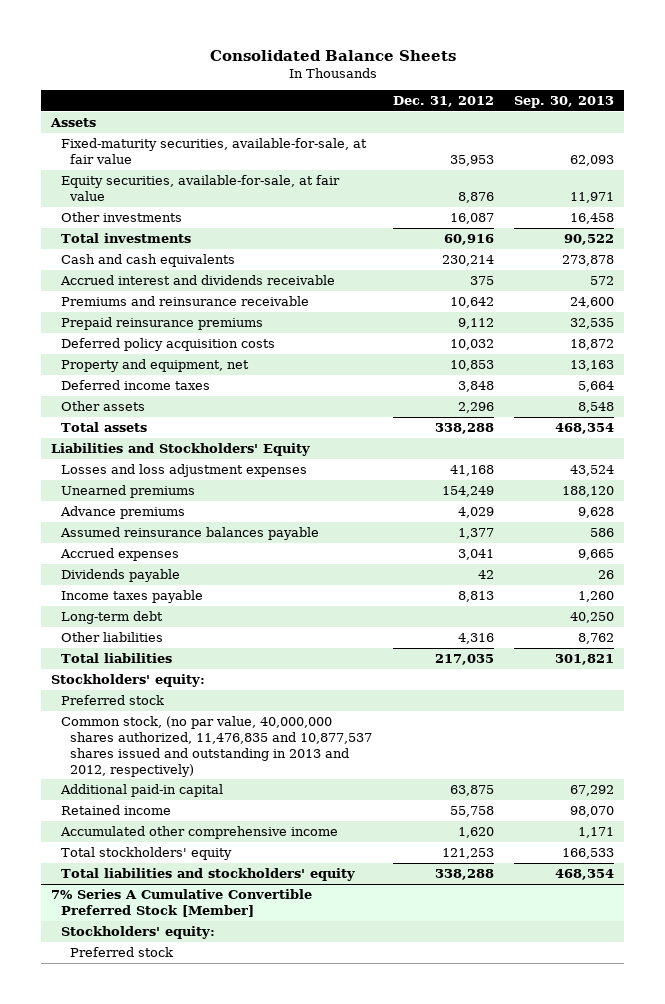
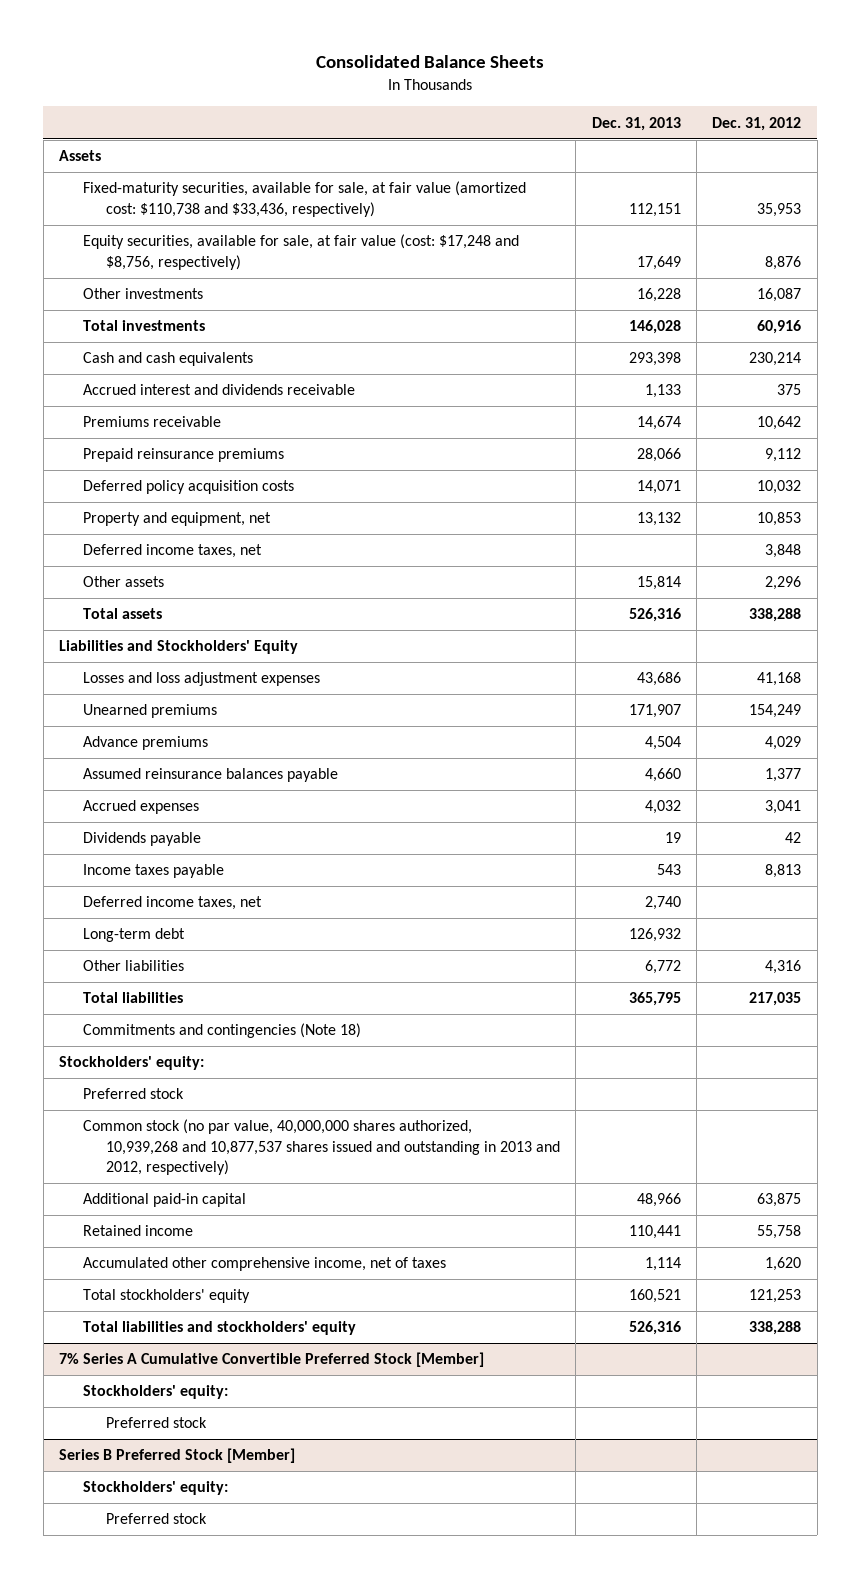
[513,96,614,109] Sep. 30, 2013 -> none
none -> [591,116,681,131] Dec. 31, 2013
[60,137,367,164] Fixed-maturity securities, available-for-sale, at fair value -> [82,181,526,217] Fixed-maturity securities, available for sale, at fair value (amortized cost: $110,738 and $33,436, respectively)
[60,174,340,201] Equity securities, available-for-sale, at fair value -> [82,234,519,270] Equity securities, available for sale, at fair value (cost: $17,248 and $8,756, respectively)
[60,295,309,306] Premiums and reinsurance receivable -> [82,416,221,428] Premiums receivable
[60,379,210,390] Deferred income taxes -> [82,544,262,559] Deferred income taxes, net
none -> [82,896,262,911] Deferred income taxes, net
none -> [82,1023,361,1039] Commitments and contingencies (Note 18)
[60,715,373,777] Common stock, (no par value, 40,000,000 shares authorized, 11,476,835 and 10,877,537 shares issued and outstanding in 2013 and 2012, respectively) -> [82,1119,561,1176] Common stock (no par value, 40,000,000 shares authorized, 10,939,268 and 10,877,537 shares issued and outstanding in 2013 and 2012, respectively)
[59,825,338,839] Accumulated other comprehensive income -> [82,1257,446,1272] Accumulated other comprehensive income, net of taxes
none -> [59,1448,296,1464] Series B Preferred Stock [Member]
none -> [82,1481,228,1496] Stockholders' equity:
none -> [106,1513,208,1525] Preferred stock

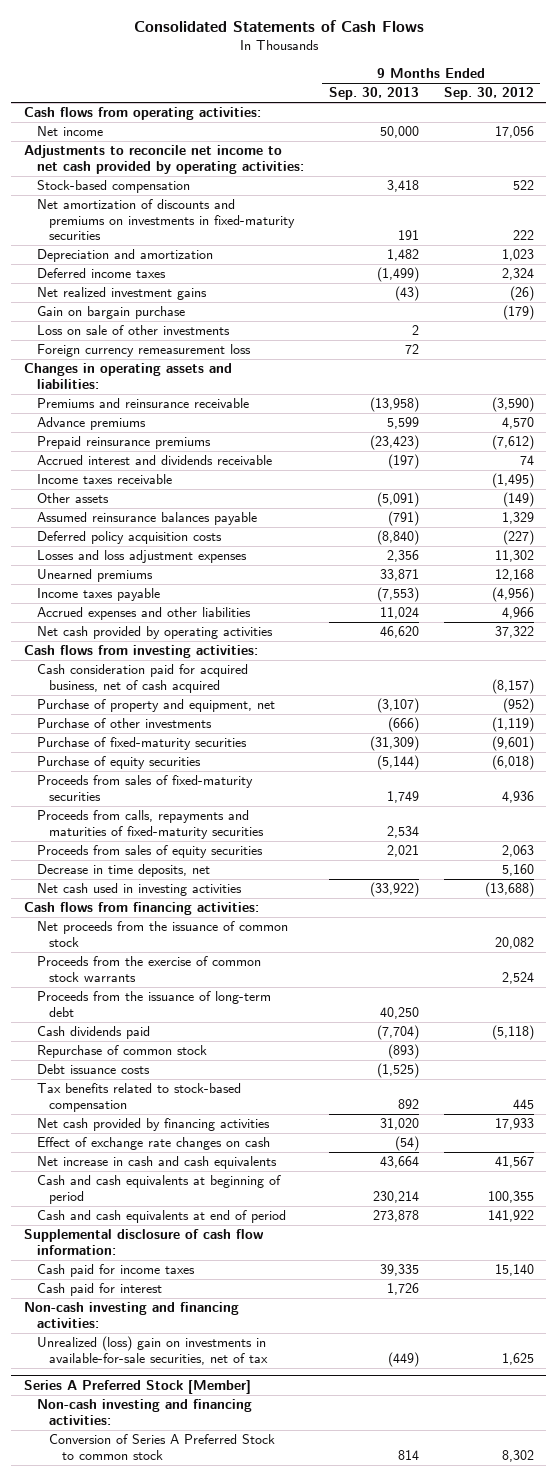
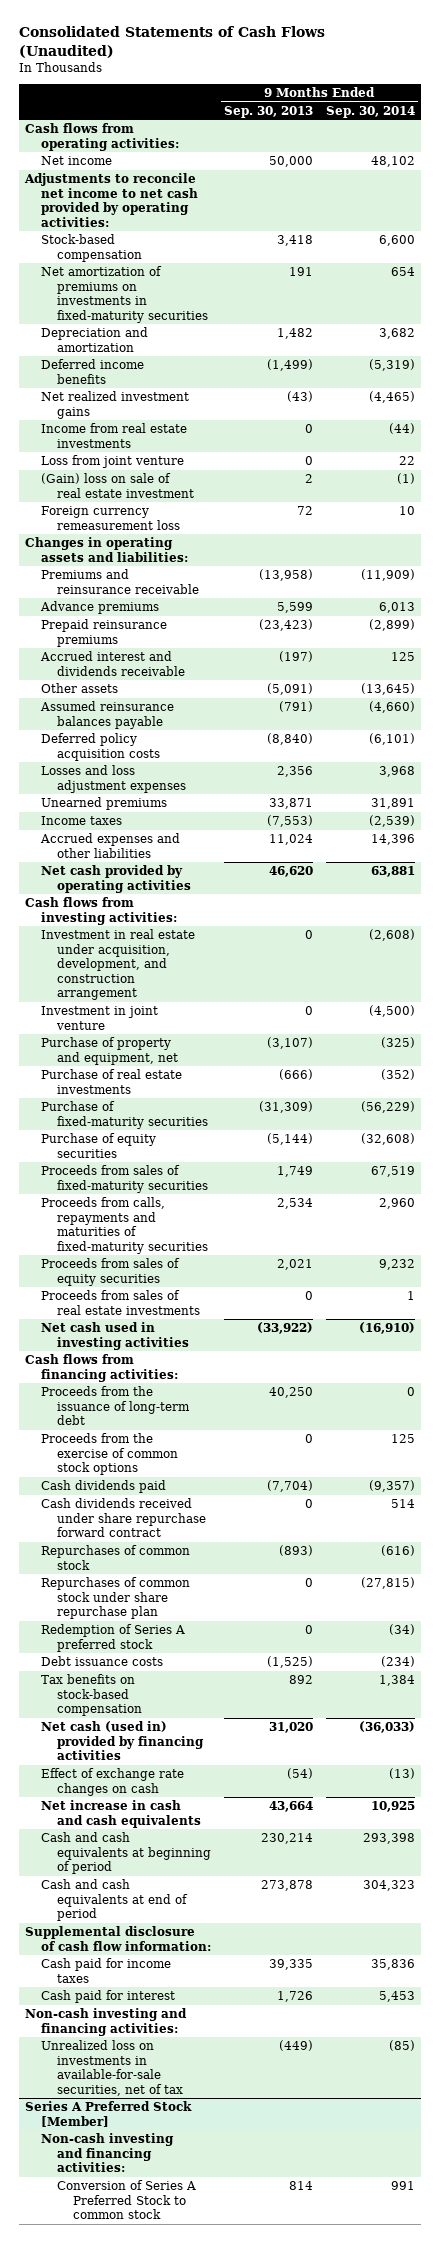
[133,20,424,33] Consolidated Statements of Cash Flows -> [18,26,325,58] Consolidated Statements of Cash Flows (Unaudited)
[443,87,534,101] Sep. 30, 2012 -> none
none -> [325,105,415,118] Sep. 30, 2014
[36,199,296,241] Net amortization of discounts and premiums on investments in fixed-maturity securities -> [41,266,208,323] Net amortization of premiums on investments in fixed-maturity securities
[36,268,166,279] Deferred income taxes -> [41,359,145,384] Deferred income benefits
[36,306,185,320] Gain on bargain purchase -> none
none -> [41,423,188,448] Income from real estate investments
none -> [41,455,185,469] Loss from joint venture
[36,325,230,336] Loss on sale of other investments -> [41,473,194,498] (Gain) loss on sale of real estate investment
[36,474,172,485] Income taxes receivable -> none
[36,588,160,602] Income taxes payable -> [41,816,123,826] Income taxes
[36,664,248,693] Cash consideration paid for acquired business, net of cash acquired -> none
none -> [41,929,196,1001] Investment in real estate under acquisition, development, and construction arrangement
none -> [41,1006,159,1030] Investment in joint venture
[36,718,212,729] Purchase of other investments -> [41,1069,183,1094] Purchase of real estate investments
[36,864,210,878] Decrease in time deposits, net -> none
none -> [41,1290,200,1315] Proceeds from sales of real estate investments
[36,921,288,947] Net proceeds from the issuance of common stock -> none
[36,956,261,982] Proceeds from the exercise of common stock warrants -> none
none -> [41,1433,178,1476] Proceeds from the exercise of common stock options
none -> [41,1498,206,1538] Cash dividends received under share repurchase forward contract
[36,1045,207,1059] Repurchase of common stock -> [41,1545,191,1570] Repurchases of common stock
none -> [41,1577,191,1620] Repurchases of common stock under share repurchase plan
none -> [41,1624,186,1652] Redemption of Series A preferred stock
[36,1083,241,1112] Tax benefits related to stock-based compensation -> [41,1674,142,1717] Tax benefits on stock-based compensation
[36,1118,270,1132] Net cash provided by financing activities -> [41,1721,204,1761] Net cash (used in) provided by financing activities
[36,1336,269,1365] Unrealized (loss) gain on investments in available-for-sale securities, net of tax -> [41,2040,183,2096] Unrealized loss on investments in available-for-sale securities, net of tax

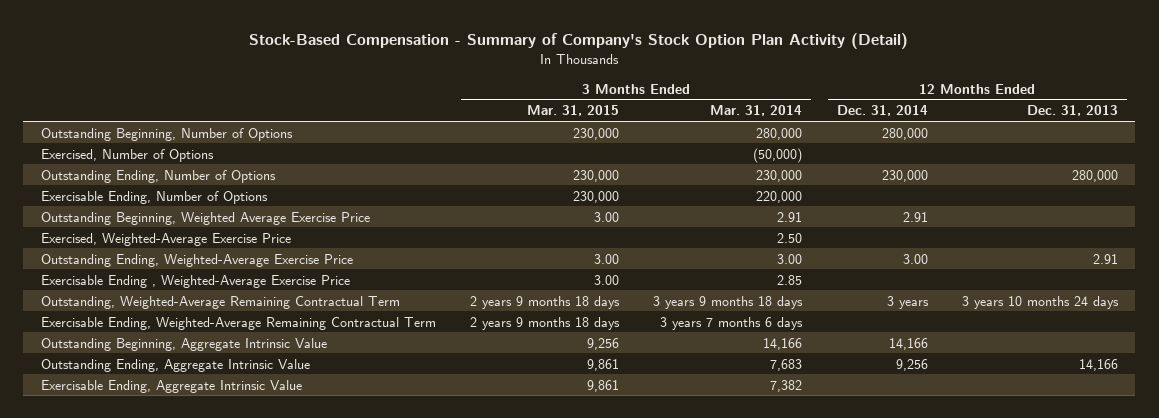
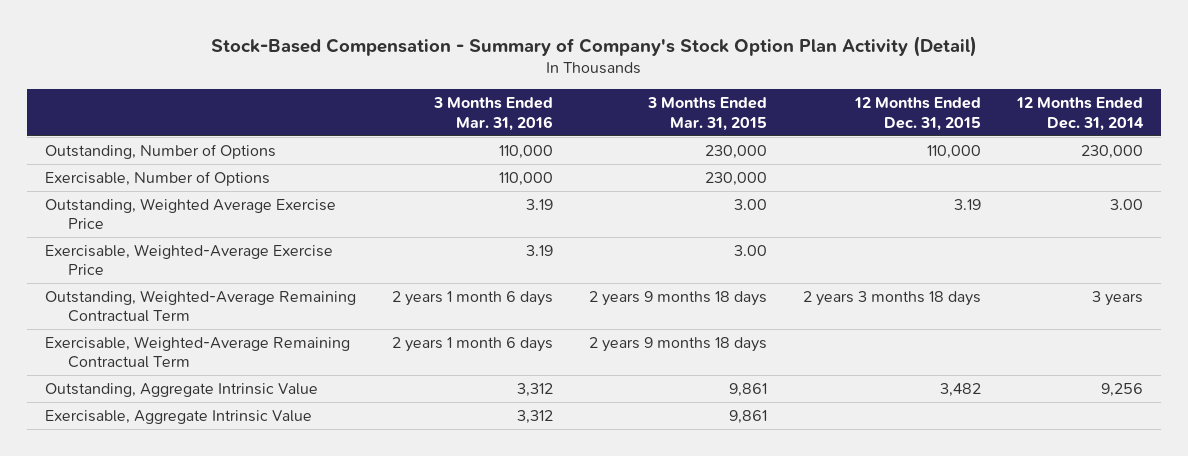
[710,105,803,117] Mar. 31, 2014 -> none
[1027,105,1119,117] Dec. 31, 2013 -> none
none -> [433,97,554,131] 3 Months Ended Mar. 31, 2016
none -> [854,97,982,131] 12 Months Ended Dec. 31, 2015
[40,148,214,162] Exercised, Number of Options -> none
[40,169,276,183] Outstanding Ending, Number of Options -> none
[40,232,291,246] Exercised, Weighted-Average Exercise Price -> none
[40,253,353,267] Outstanding Ending, Weighted-Average Exercise Price -> none
[40,127,293,141] Outstanding Beginning, Number of Options -> [45,143,277,159] Outstanding, Number of Options
[881,127,928,140] 280,000 -> [1081,144,1144,159] 230,000
[40,190,268,204] Exercisable Ending, Number of Options -> [45,170,271,186] Exercisable, Number of Options
[40,211,370,225] Outstanding Beginning, Weighted Average Exercise Price -> [45,197,337,230] Outstanding, Weighted Average Exercise Price
[902,211,928,222] 2.91 -> [1110,198,1144,210] 3.00
[40,274,350,288] Exercisable Ending , Weighted-Average Exercise Price -> [45,243,334,276] Exercisable, Weighted-Average Exercise Price
[40,358,310,372] Outstanding Ending, Aggregate Intrinsic Value -> none
[40,316,436,330] Exercisable Ending, Weighted-Average Remaining Contractual Term -> [45,335,351,369] Exercisable, Weighted-Average Remaining Contractual Term
[40,337,327,351] Outstanding Beginning, Aggregate Intrinsic Value -> [45,382,319,397] Outstanding, Aggregate Intrinsic Value
[586,337,619,350] 9,256 -> [729,382,768,397] 9,861
[888,337,928,350] 14,166 -> [1101,382,1144,397] 9,256
[40,379,302,393] Exercisable Ending, Aggregate Intrinsic Value -> [45,409,313,424] Exercisable, Aggregate Intrinsic Value

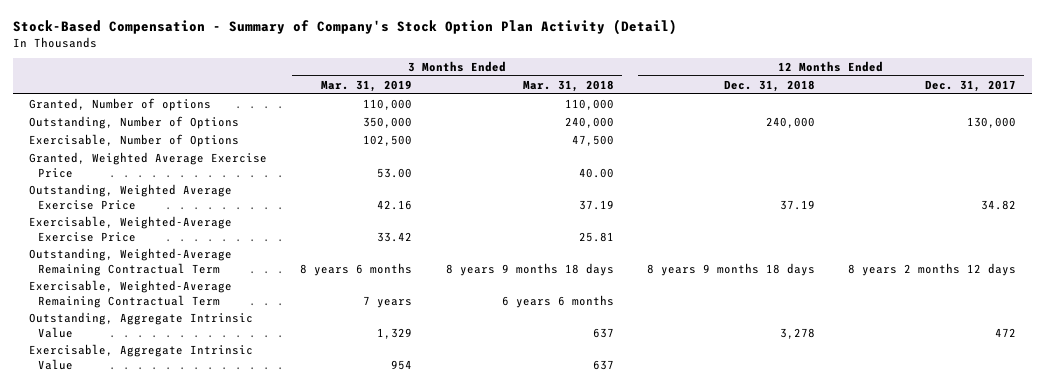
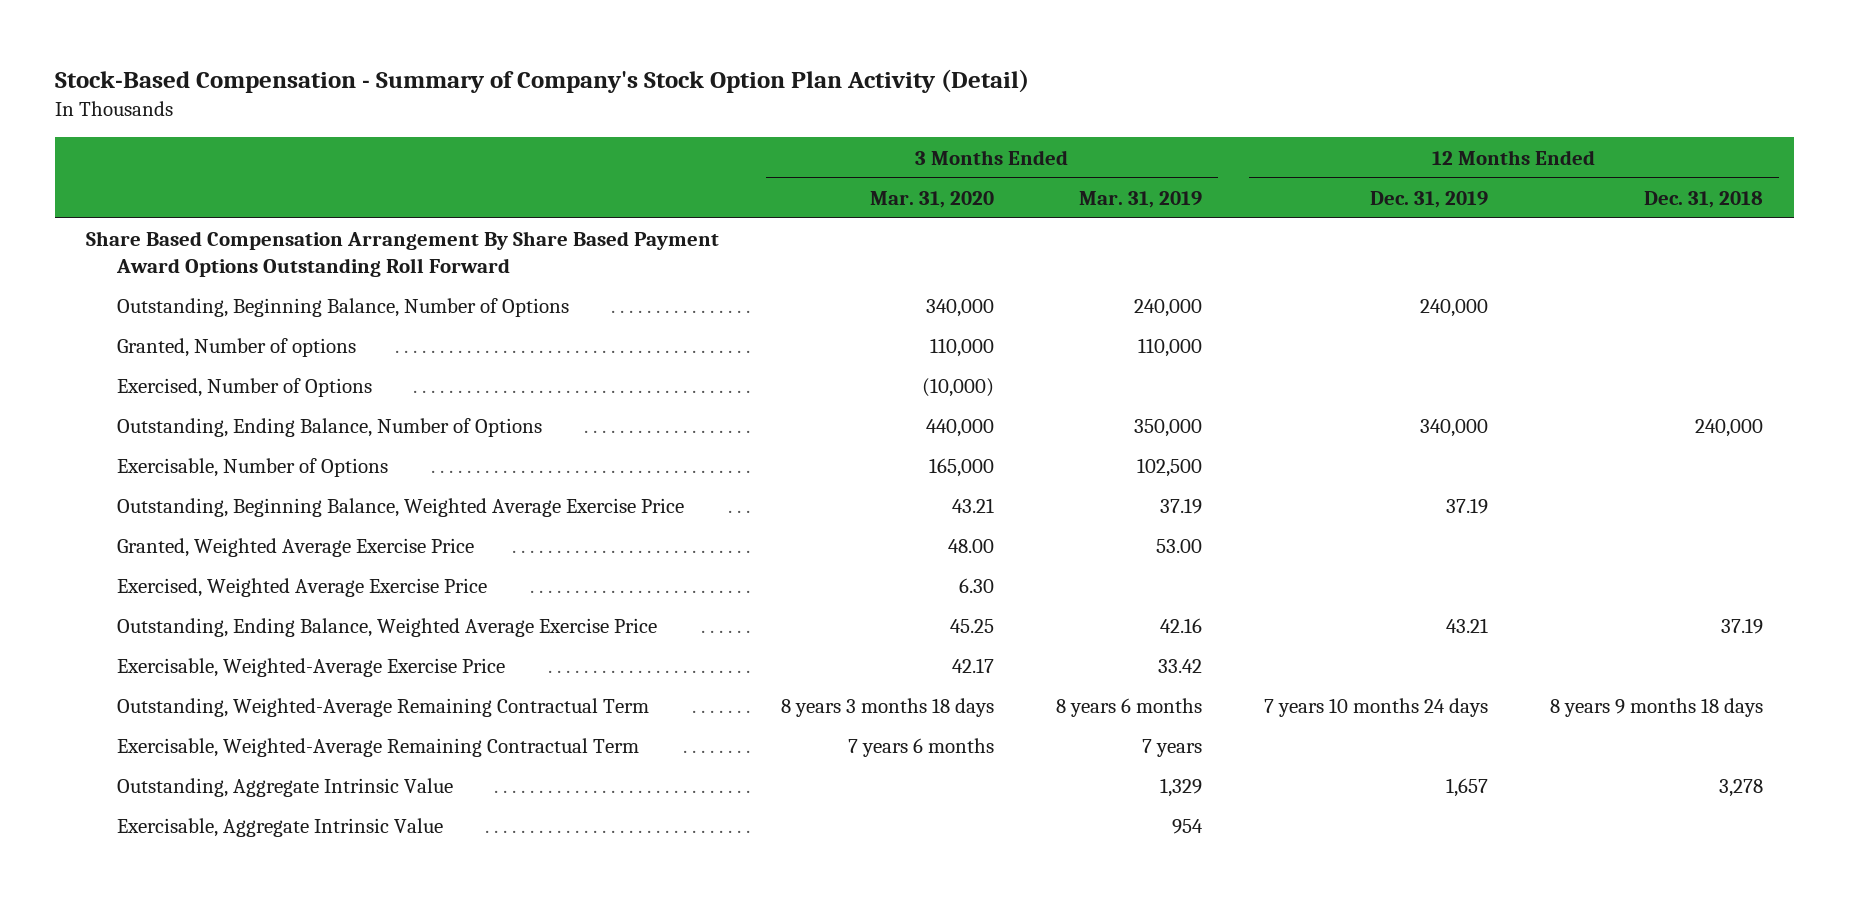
[522,79,614,92] Mar. 31, 2018 -> none
[924,79,1016,92] Dec. 31, 2017 -> none
none -> [870,190,995,208] Mar. 31, 2020
none -> [1370,190,1489,208] Dec. 31, 2019
none -> [85,231,719,277] Share Based Compensation Arrangement By Share Based Payment Award Options Outstanding Roll Forward
none -> [117,298,570,318] Outstanding, Beginning Balance, Number of Options
none -> [117,378,373,398] Exercised, Number of Options
[29,115,240,129] Outstanding, Number of Options -> [117,418,543,438] Outstanding, Ending Balance, Number of Options
none -> [117,498,685,518] Outstanding, Beginning Balance, Weighted Average Exercise Price
none -> [117,578,488,598] Exercised, Weighted Average Exercise Price
[29,183,233,210] Outstanding, Weighted Average Exercise Price -> [117,618,658,638] Outstanding, Ending Balance, Weighted Average Exercise Price

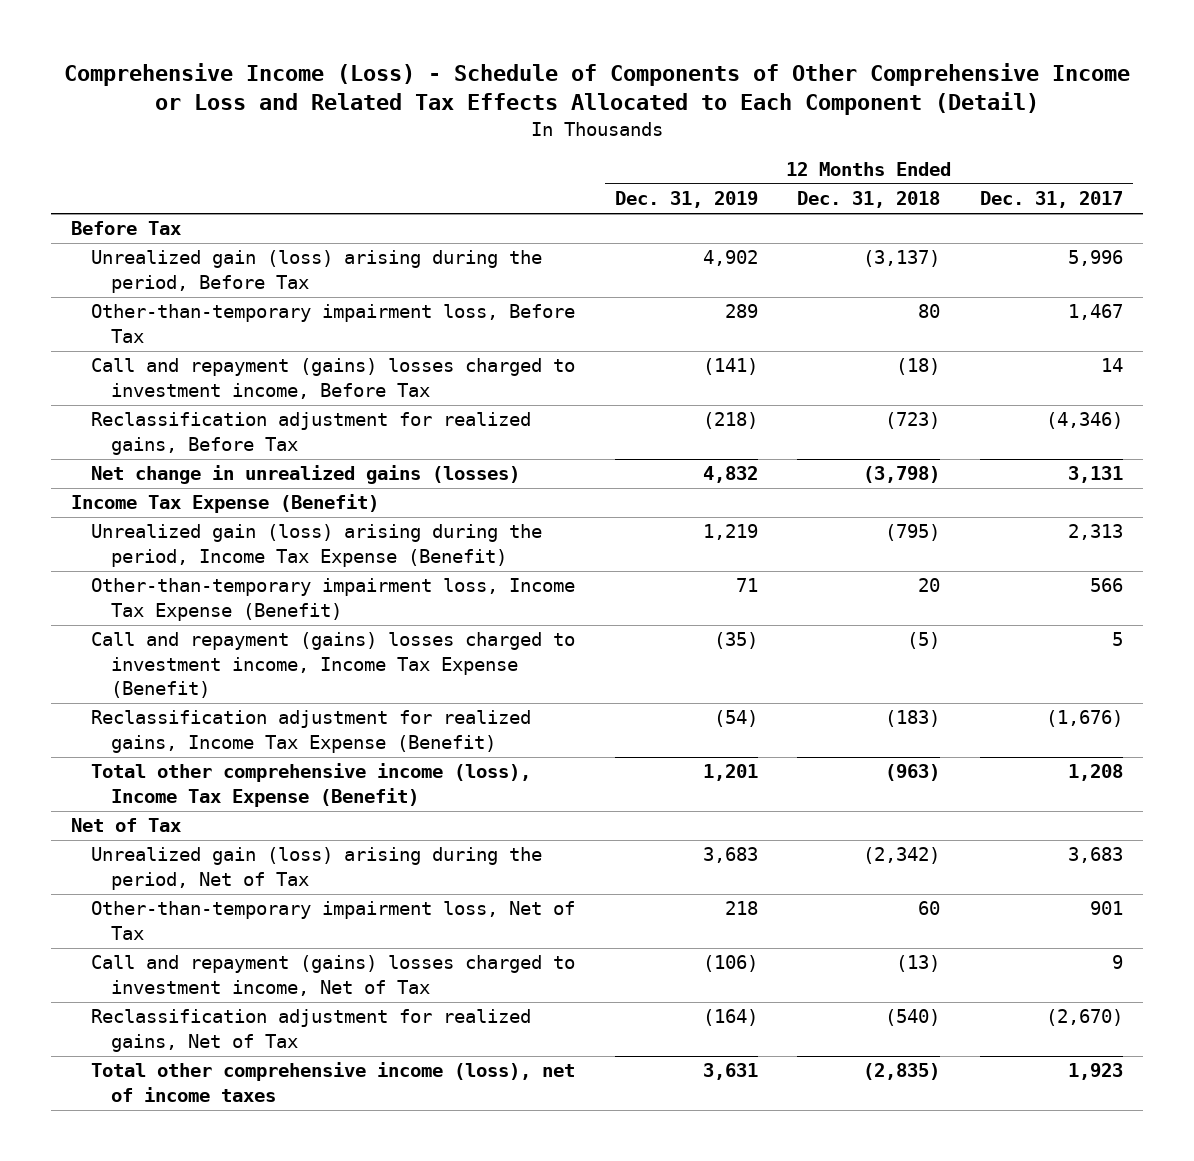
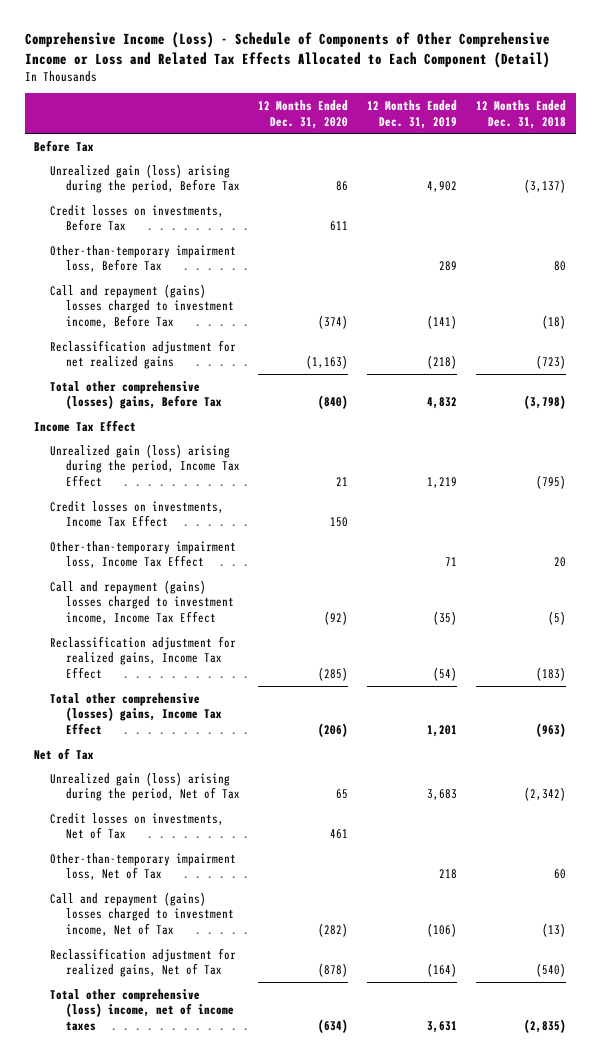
[979,191,1123,209] Dec. 31, 2017 -> none
none -> [258,99,349,129] 12 Months Ended Dec. 31, 2020
none -> [49,204,224,232] Credit losses on investments, Before Tax
[91,412,532,455] Reclassification adjustment for realized gains, Before Tax -> [49,339,236,370] Reclassification adjustment for net realized gains
[91,465,521,485] Net change in unrealized gains (losses) -> [49,380,222,410] Total other comprehensive (losses) gains, Before Tax
[71,494,380,514] Income Tax Expense (Benefit) -> [34,419,137,432] Income Tax Effect
[91,524,543,567] Unrealized gain (loss) arising during the period, Income Tax Expense (Benefit) -> [49,443,240,488] Unrealized gain (loss) arising during the period, Income Tax Effect
none -> [49,500,224,528] Credit losses on investments, Income Tax Effect
[91,578,576,621] Other-than-temporary impairment loss, Income Tax Expense (Benefit) -> [49,540,236,569] Other-than-temporary impairment loss, Income Tax Effect
[91,632,576,699] Call and repayment (gains) losses charged to investment income, Income Tax Expense (Benefit) -> [49,579,234,625] Call and repayment (gains) losses charged to investment income, Income Tax Effect
[91,710,532,753] Reclassification adjustment for realized gains, Income Tax Expense (Benefit) -> [49,635,236,680] Reclassification adjustment for realized gains, Income Tax Effect
[91,763,532,807] Total other comprehensive income (loss), Income Tax Expense (Benefit) -> [49,692,222,736] Total other comprehensive (losses) gains, Income Tax Effect
none -> [49,812,224,840] Credit losses on investments, Net of Tax
[91,1062,576,1102] Total other comprehensive income (loss), net of income taxes -> [49,988,234,1032] Total other comprehensive (loss) income, net of income taxes

